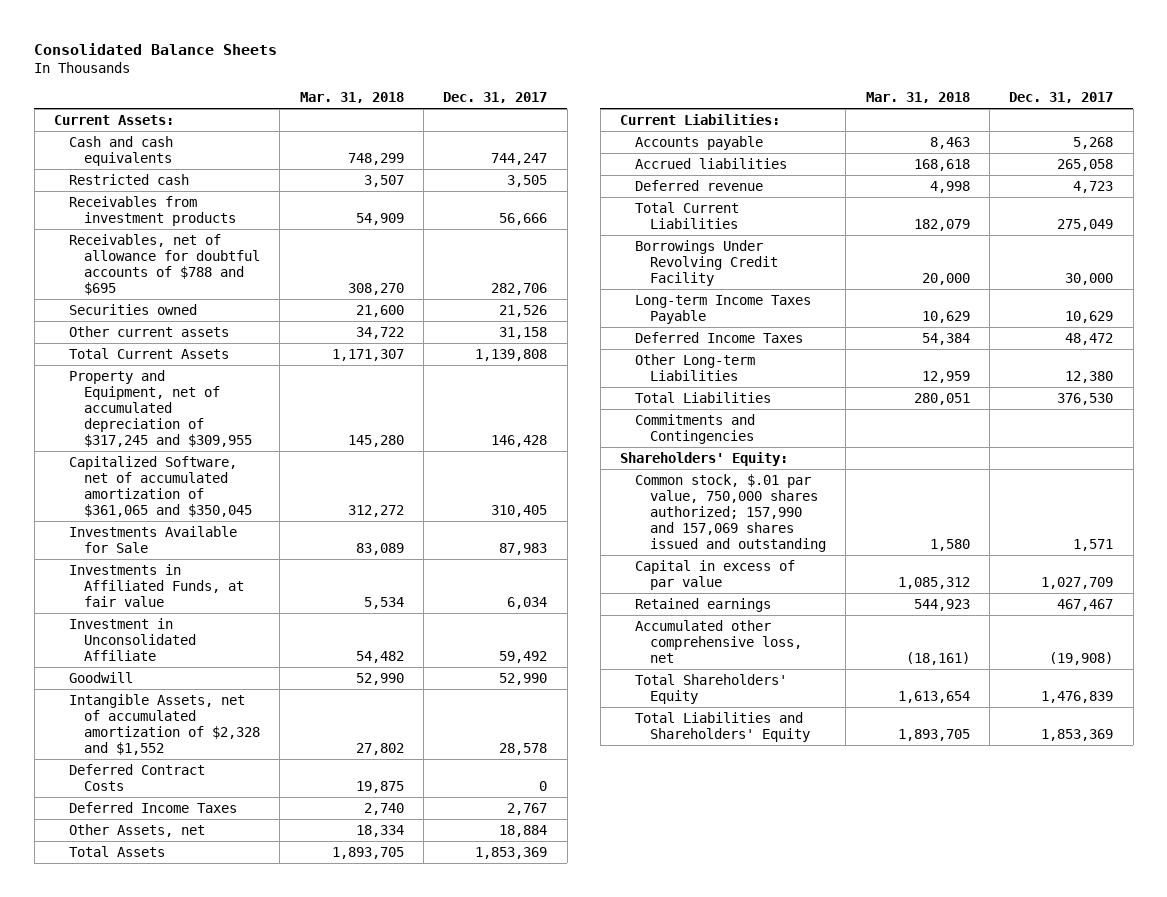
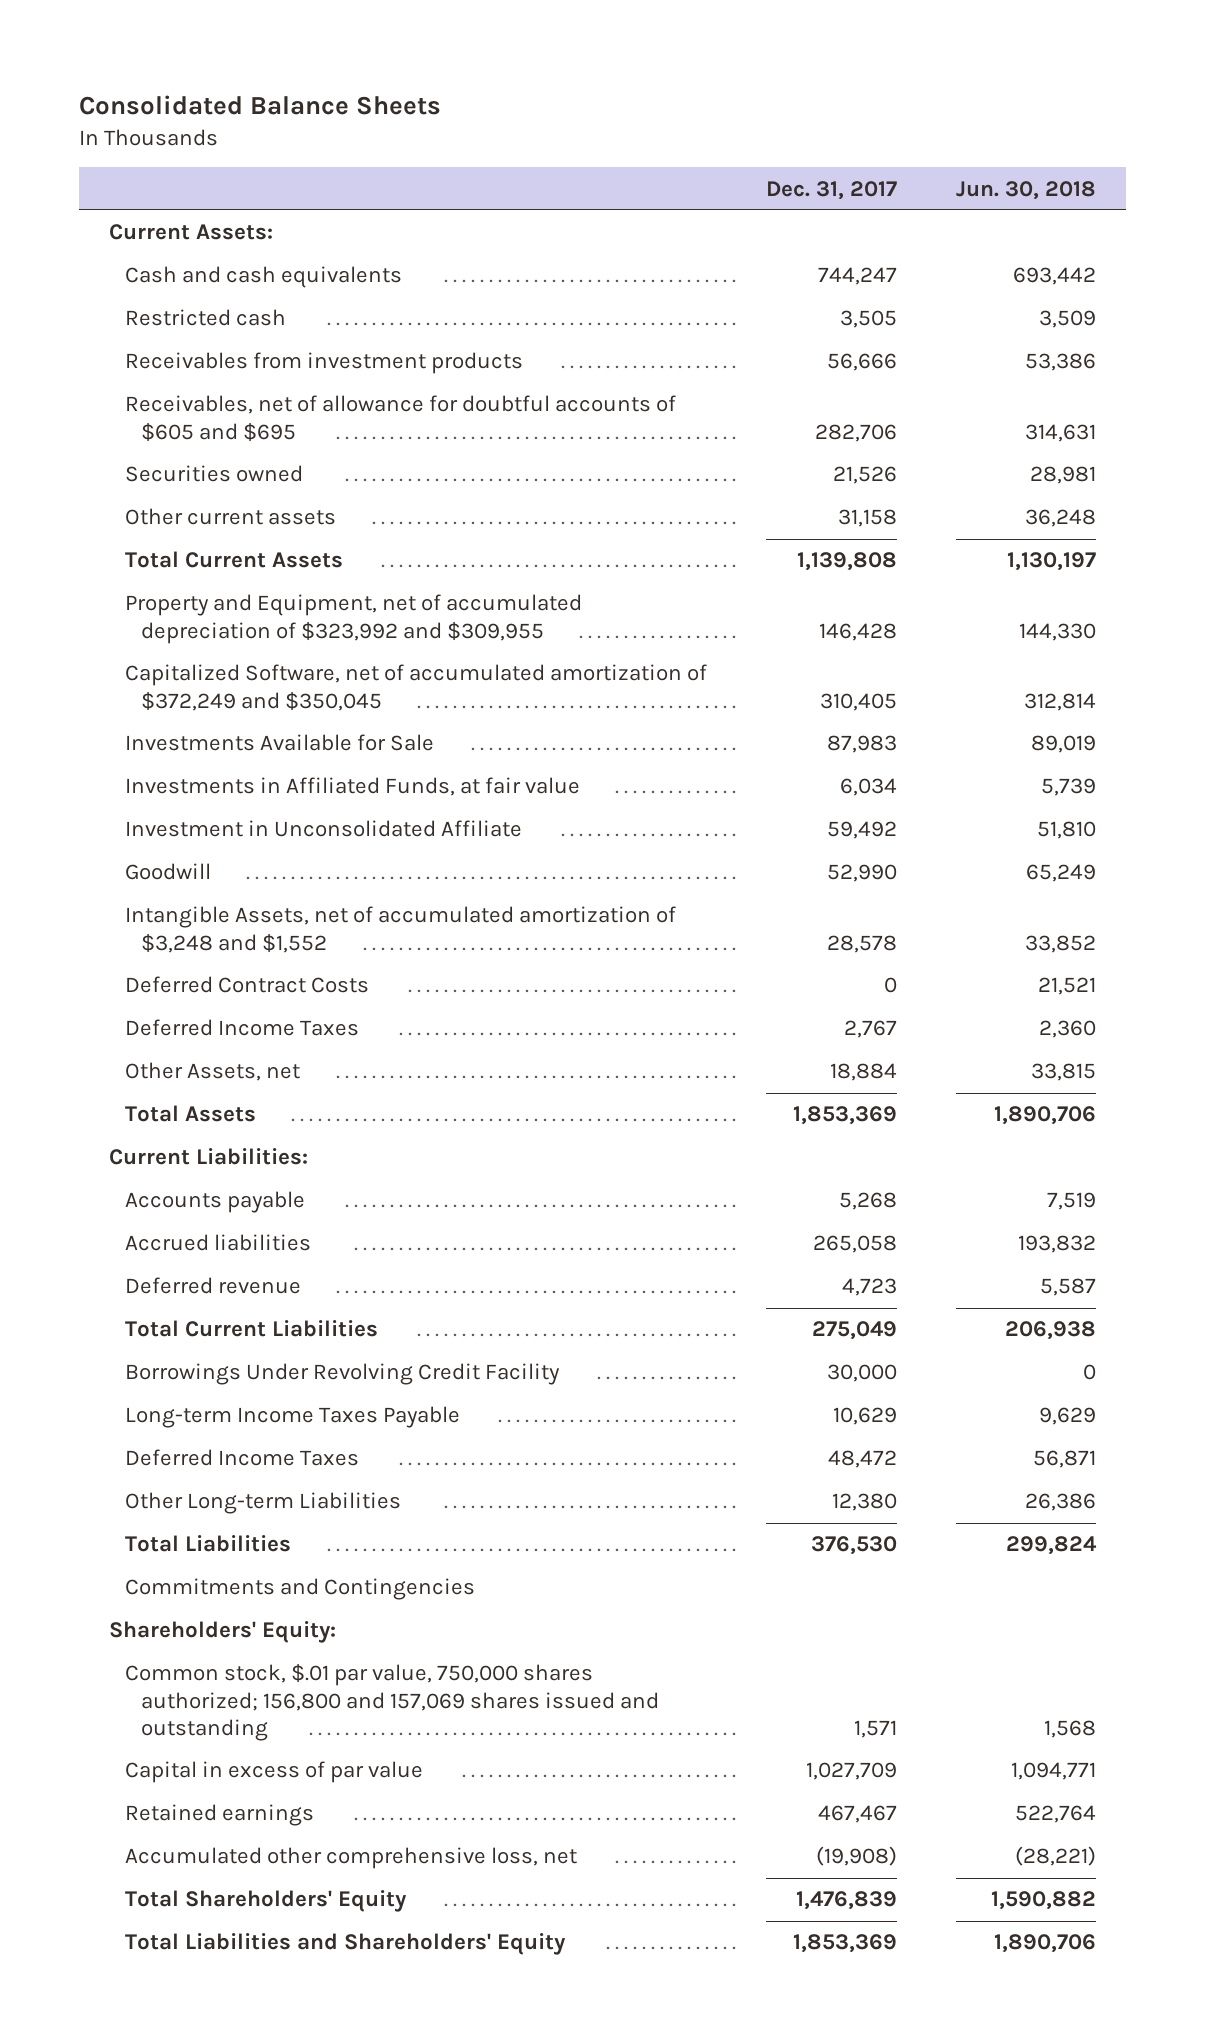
[299,92,404,104] Mar. 31, 2018 -> none
none -> [956,180,1097,200] Jun. 30, 2018
[69,234,261,295] Receivables, net of allowance for doubtful accounts of $788 and $695 -> [124,395,676,442] Receivables, net of allowance for doubtful accounts of $605 and $695
[69,370,253,447] Property and Equipment, net of accumulated depreciation of $317,245 and $309,955 -> [124,594,582,644] Property and Equipment, net of accumulated depreciation of $323,992 and $309,955
[69,456,253,517] Capitalized Software, net of accumulated amortization of $361,065 and $350,045 -> [124,664,707,711] Capitalized Software, net of accumulated amortization of $372,249 and $350,045
[69,694,261,755] Intangible Assets, net of accumulated amortization of $2,328 and $1,552 -> [124,906,676,953] Intangible Assets, net of accumulated amortization of $3,248 and $1,552
[635,474,827,552] Common stock, $.01 par value, 750,000 shares authorized; 157,990 and 157,069 shares issued and outstanding -> [124,1664,659,1742] Common stock, $.01 par value, 750,000 shares authorized; 156,800 and 157,069 shares issued and outstanding

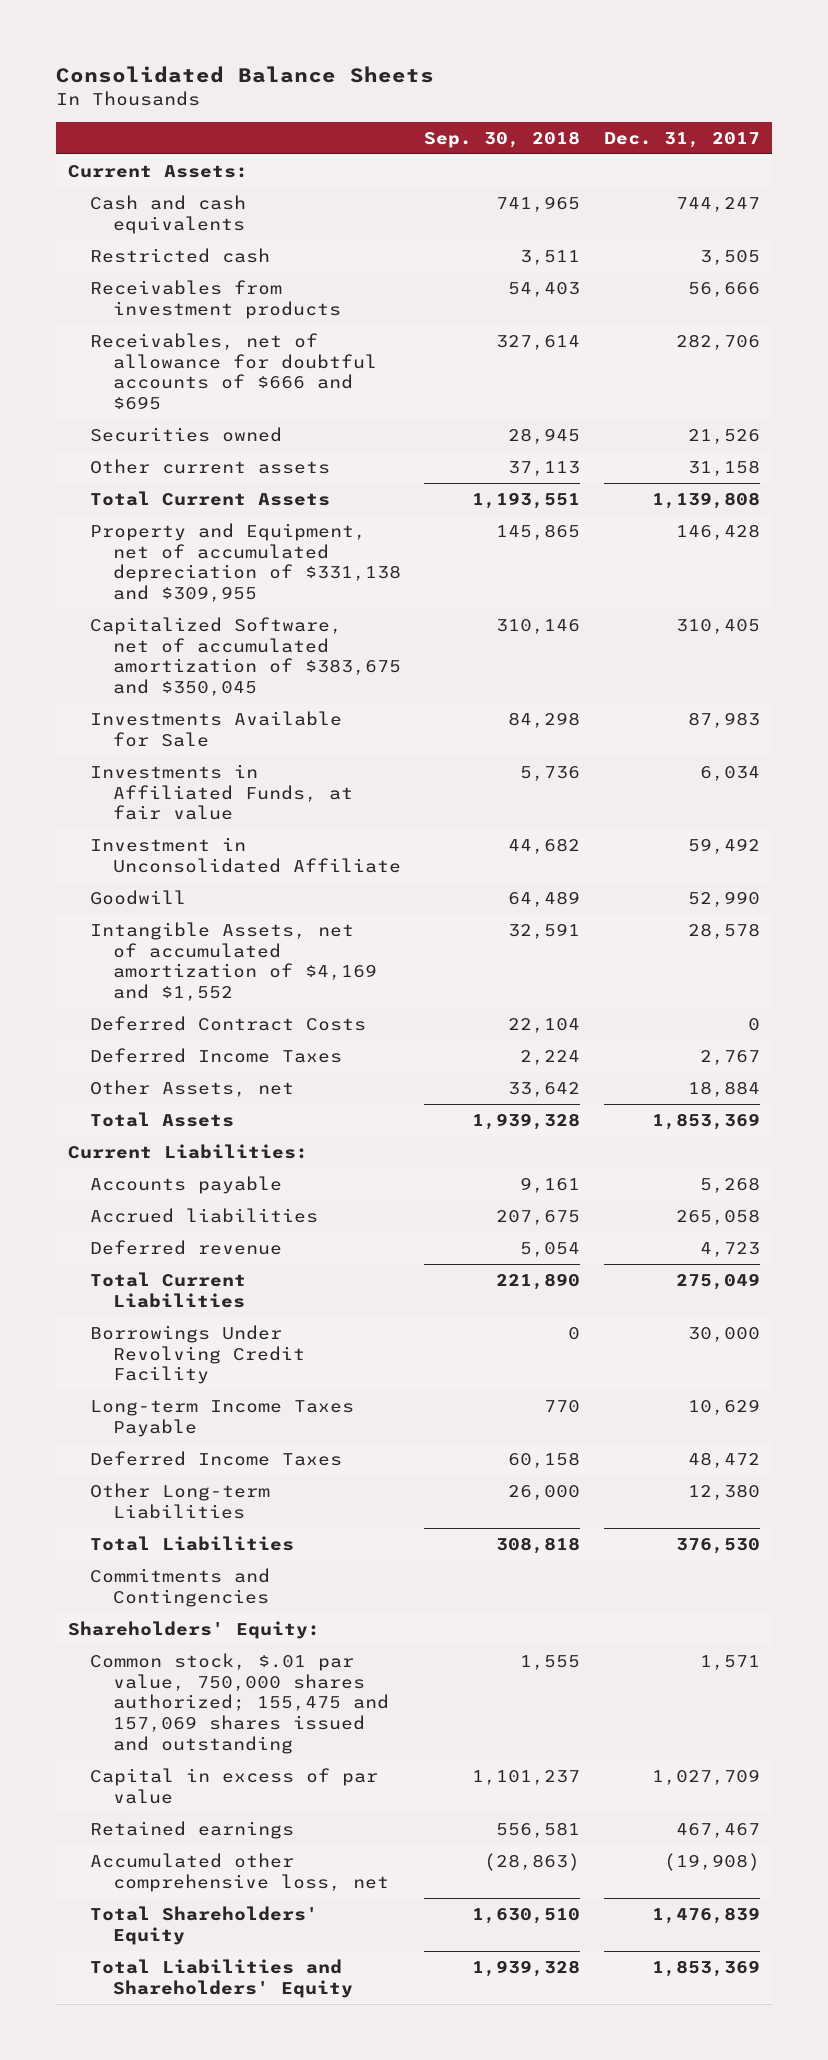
[956,180,1097,200] Jun. 30, 2018 -> none
none -> [424,130,581,148] Sep. 30, 2018
[124,395,676,442] Receivables, net of allowance for doubtful accounts of $605 and $695 -> [90,332,377,410] Receivables, net of allowance for doubtful accounts of $666 and $695
[124,594,582,644] Property and Equipment, net of accumulated depreciation of $323,992 and $309,955 -> [90,522,401,602] Property and Equipment, net of accumulated depreciation of $331,138 and $309,955
[124,664,707,711] Capitalized Software, net of accumulated amortization of $372,249 and $350,045 -> [90,616,401,696] Capitalized Software, net of accumulated amortization of $383,675 and $350,045
[124,906,676,953] Intangible Assets, net of accumulated amortization of $3,248 and $1,552 -> [90,921,377,1001] Intangible Assets, net of accumulated amortization of $4,169 and $1,552
[124,1664,659,1742] Common stock, $.01 par value, 750,000 shares authorized; 156,800 and 157,069 shares issued and outstanding -> [90,1652,389,1754] Common stock, $.01 par value, 750,000 shares authorized; 155,475 and 157,069 shares issued and outstanding

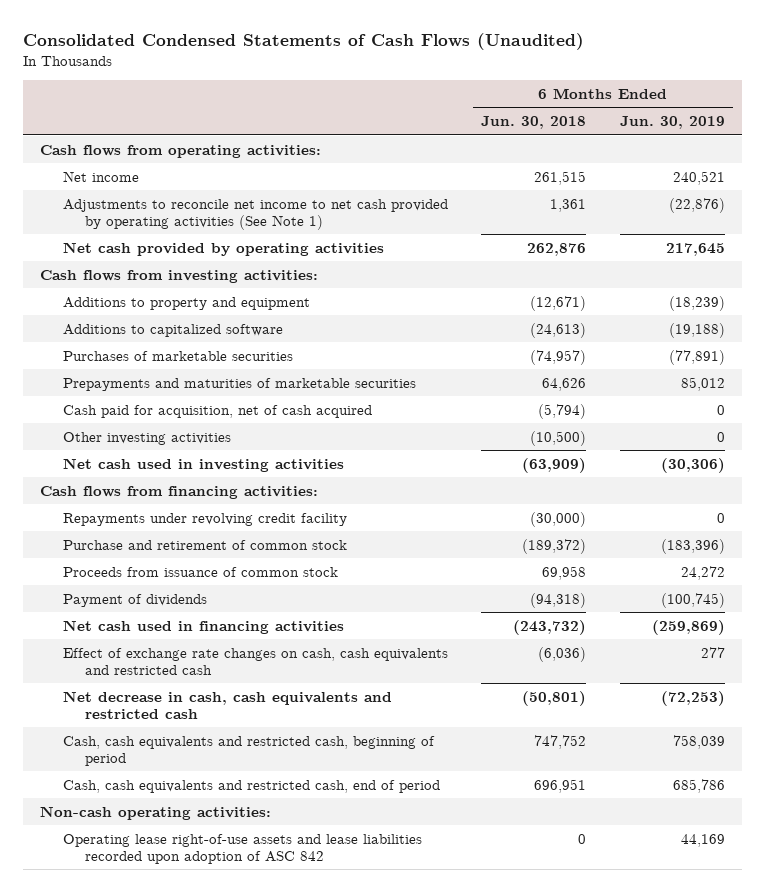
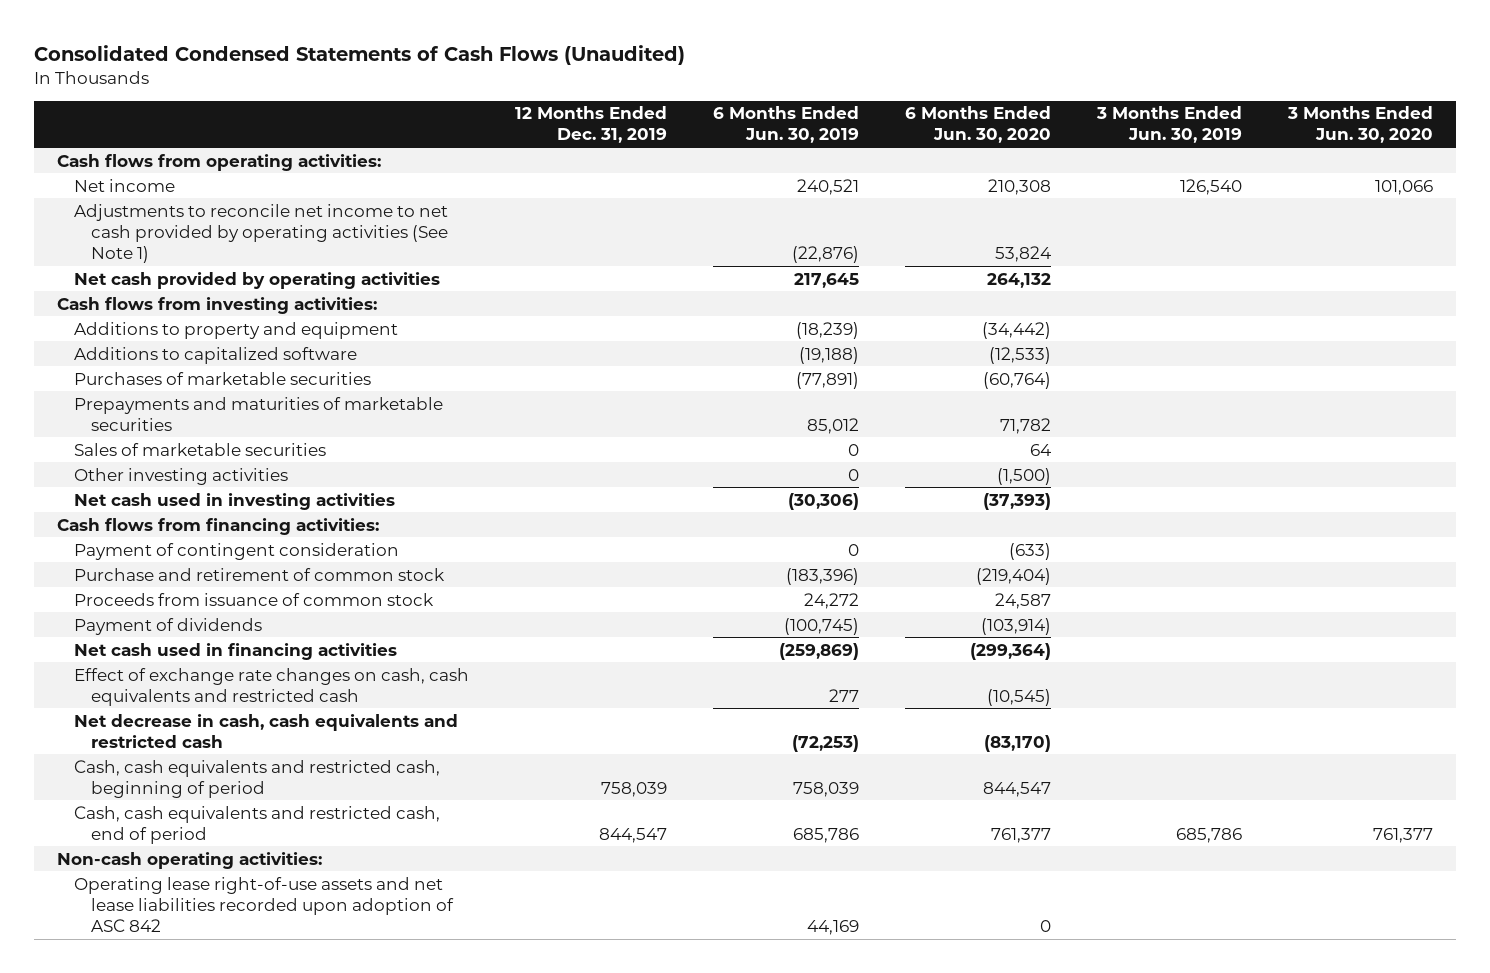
[481,116,587,130] Jun. 30, 2018 -> none
none -> [515,106,668,144] 12 Months Ended Dec. 31, 2019
none -> [905,106,1052,144] 6 Months Ended Jun. 30, 2020
none -> [1096,106,1243,144] 3 Months Ended Jun. 30, 2019
none -> [1287,106,1434,144] 3 Months Ended Jun. 30, 2020
[62,404,372,418] Cash paid for acquisition, net of cash acquired -> none
none -> [74,442,327,456] Sales of marketable securities
[62,512,347,526] Repayments under revolving credit facility -> none
none -> [74,542,400,560] Payment of contingent consideration
[62,833,422,864] Operating lease right-of-use assets and lease liabilities recorded upon adoption of ASC 842 -> [74,876,455,932] Operating lease right-of-use assets and net lease liabilities recorded upon adoption of ASC 842

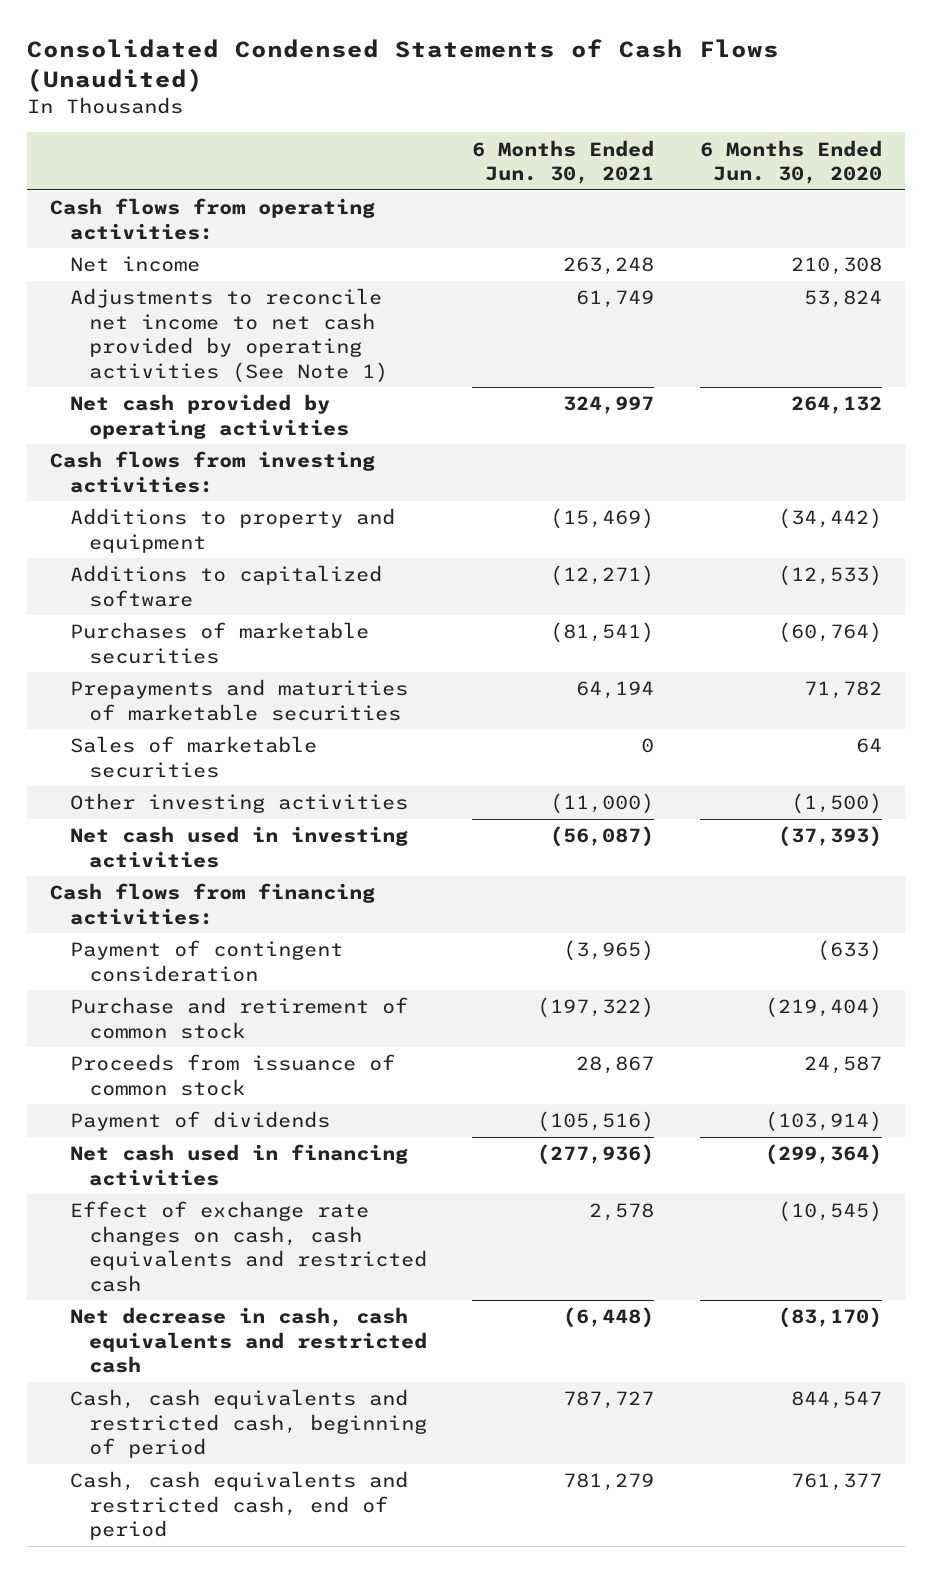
[515,106,668,144] 12 Months Ended Dec. 31, 2019 -> none
[713,106,860,144] 6 Months Ended Jun. 30, 2019 -> none
[1096,106,1243,144] 3 Months Ended Jun. 30, 2019 -> none
[1287,106,1434,144] 3 Months Ended Jun. 30, 2020 -> none
none -> [472,139,655,185] 6 Months Ended Jun. 30, 2021
[57,851,323,869] Non-cash operating activities: -> none
[74,876,455,932] Operating lease right-of-use assets and net lease liabilities recorded upon adoption of ASC 842 -> none

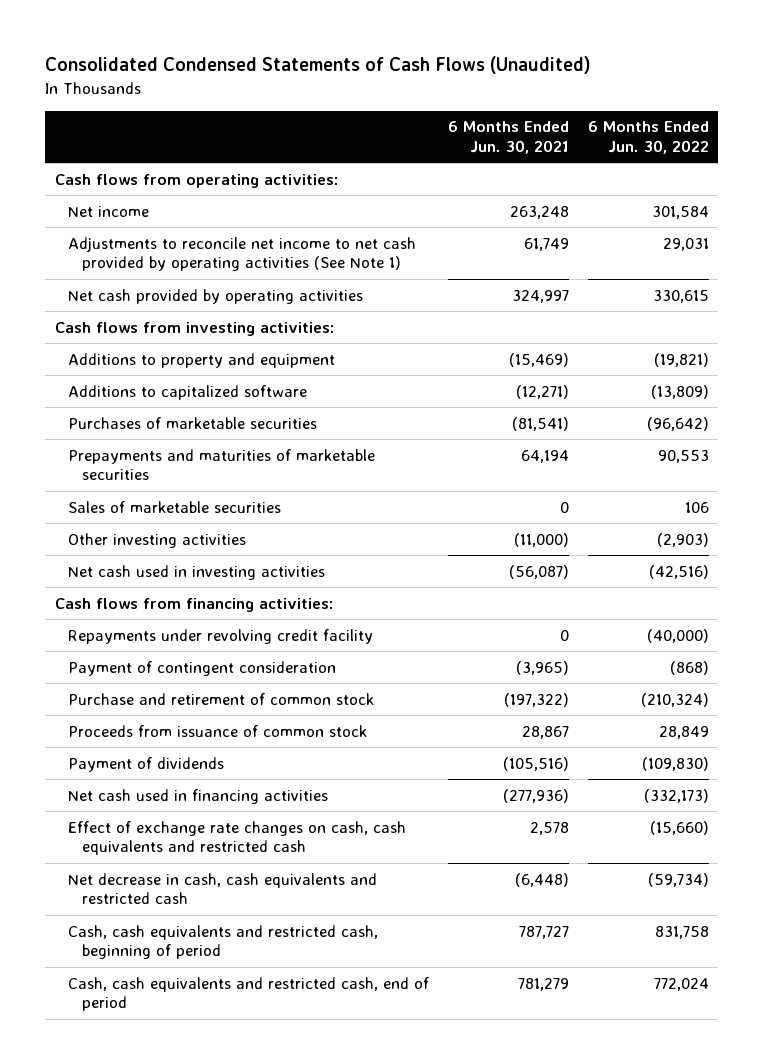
[700,139,883,185] 6 Months Ended Jun. 30, 2020 -> none
none -> [587,121,709,154] 6 Months Ended Jun. 30, 2022
none -> [68,628,374,644] Repayments under revolving credit facility

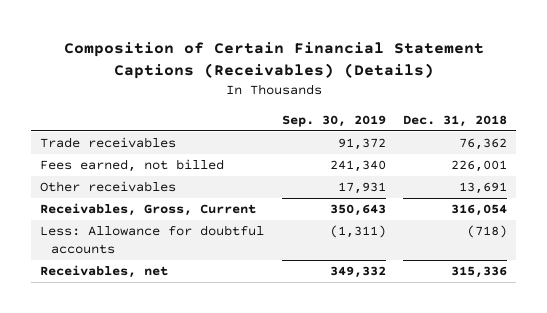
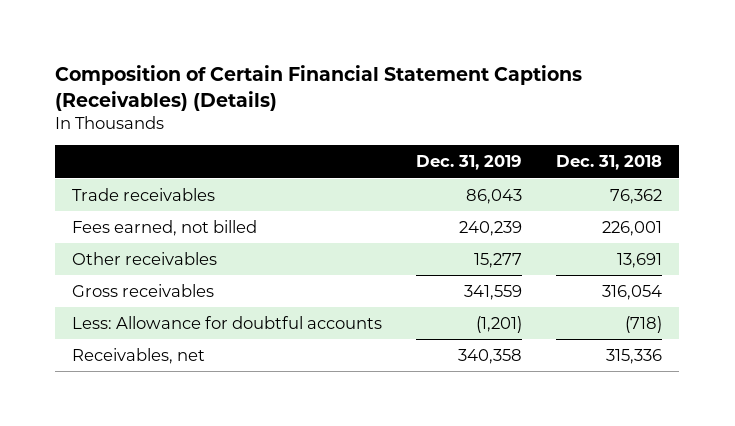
[281,115,386,128] Sep. 30, 2019 -> none
none -> [416,155,523,171] Dec. 31, 2019
[39,203,256,217] Receivables, Gross, Current -> [72,283,215,297] Gross receivables

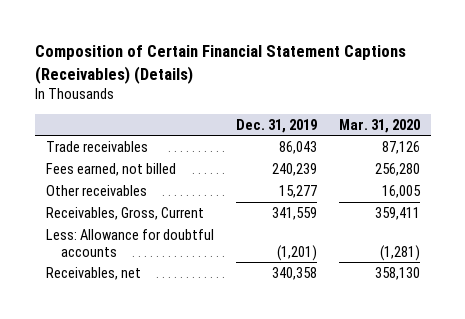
[556,155,663,171] Dec. 31, 2018 -> none
none -> [338,118,420,133] Mar. 31, 2020
[72,283,215,297] Gross receivables -> [45,206,204,220] Receivables, Gross, Current

